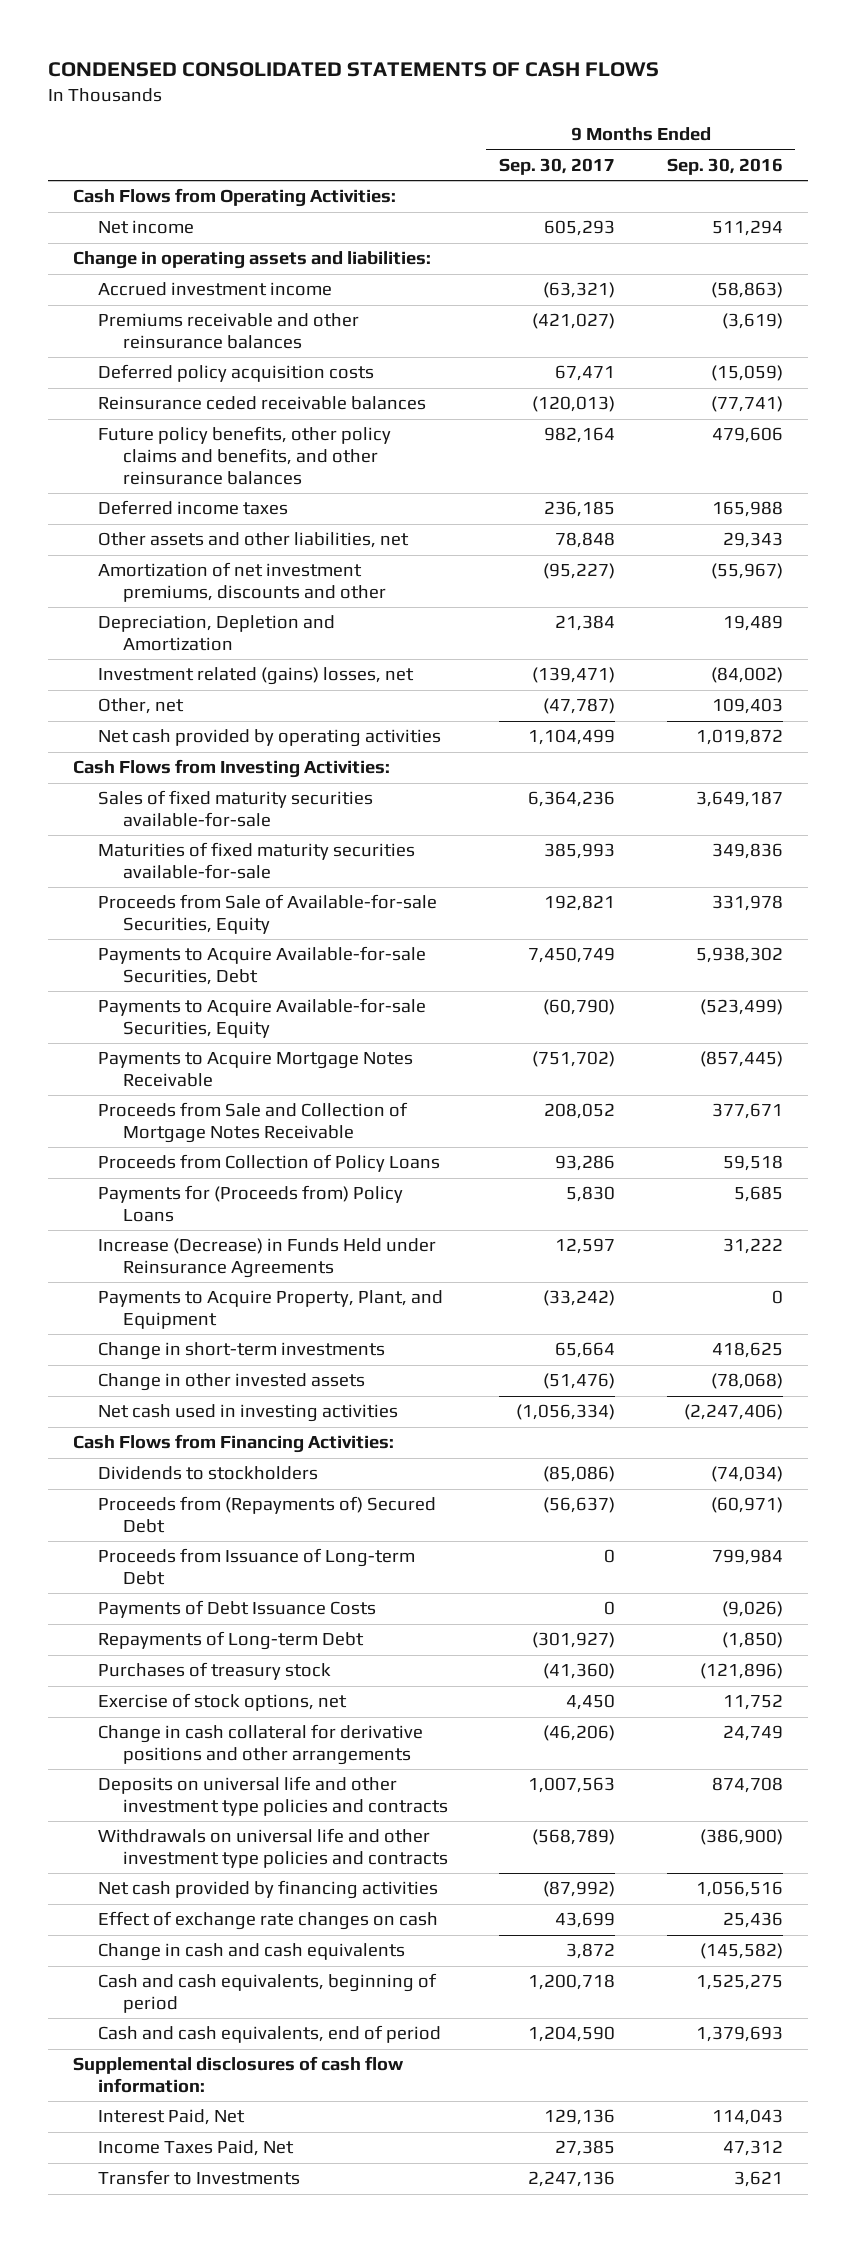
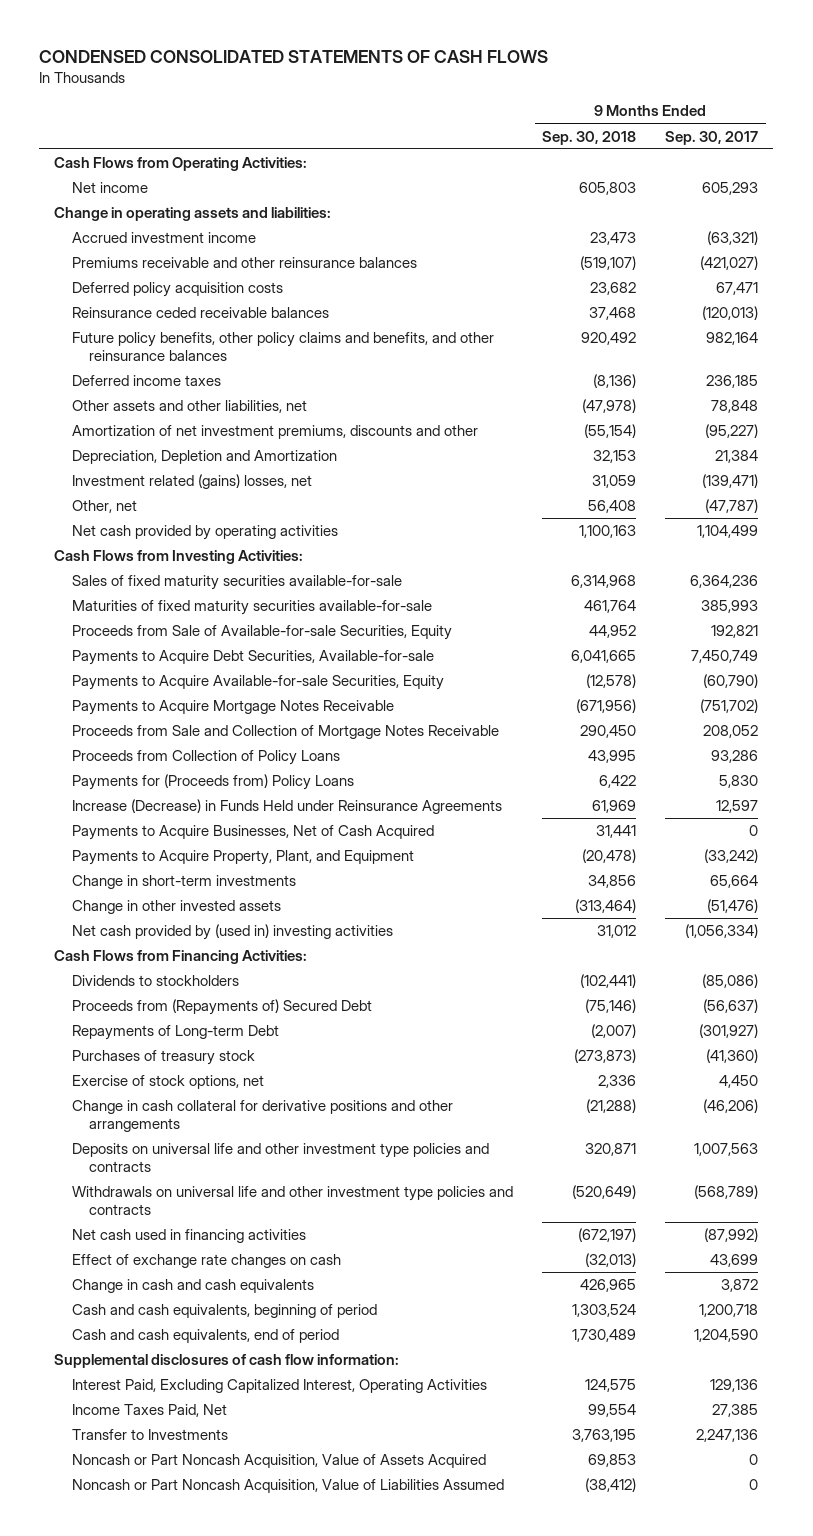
[666,157,783,175] Sep. 30, 2016 -> none
none -> [542,130,637,145] Sep. 30, 2018
[98,946,427,986] Payments to Acquire Available-for-sale Securities, Debt -> [71,650,434,666] Payments to Acquire Debt Securities, Available-for-sale
none -> [71,825,434,841] Payments to Acquire Businesses, Net of Cash Acquired
[98,1404,399,1423] Net cash used in investing activities -> [71,924,393,941] Net cash provided by (used in) investing activities
[98,1548,416,1586] Proceeds from Issuance of Long-term Debt -> none
[98,1600,377,1619] Payments of Debt Issuance Costs -> none
[98,1880,439,1900] Net cash provided by financing activities -> [71,1229,306,1244] Net cash used in financing activities
[98,2109,246,2126] Interest Paid, Net -> [71,1379,487,1394] Interest Paid, Excluding Capitalized Interest, Operating Activities
none -> [71,1454,486,1469] Noncash or Part Noncash Acquisition, Value of Assets Acquired
none -> [71,1479,504,1494] Noncash or Part Noncash Acquisition, Value of Liabilities Assumed

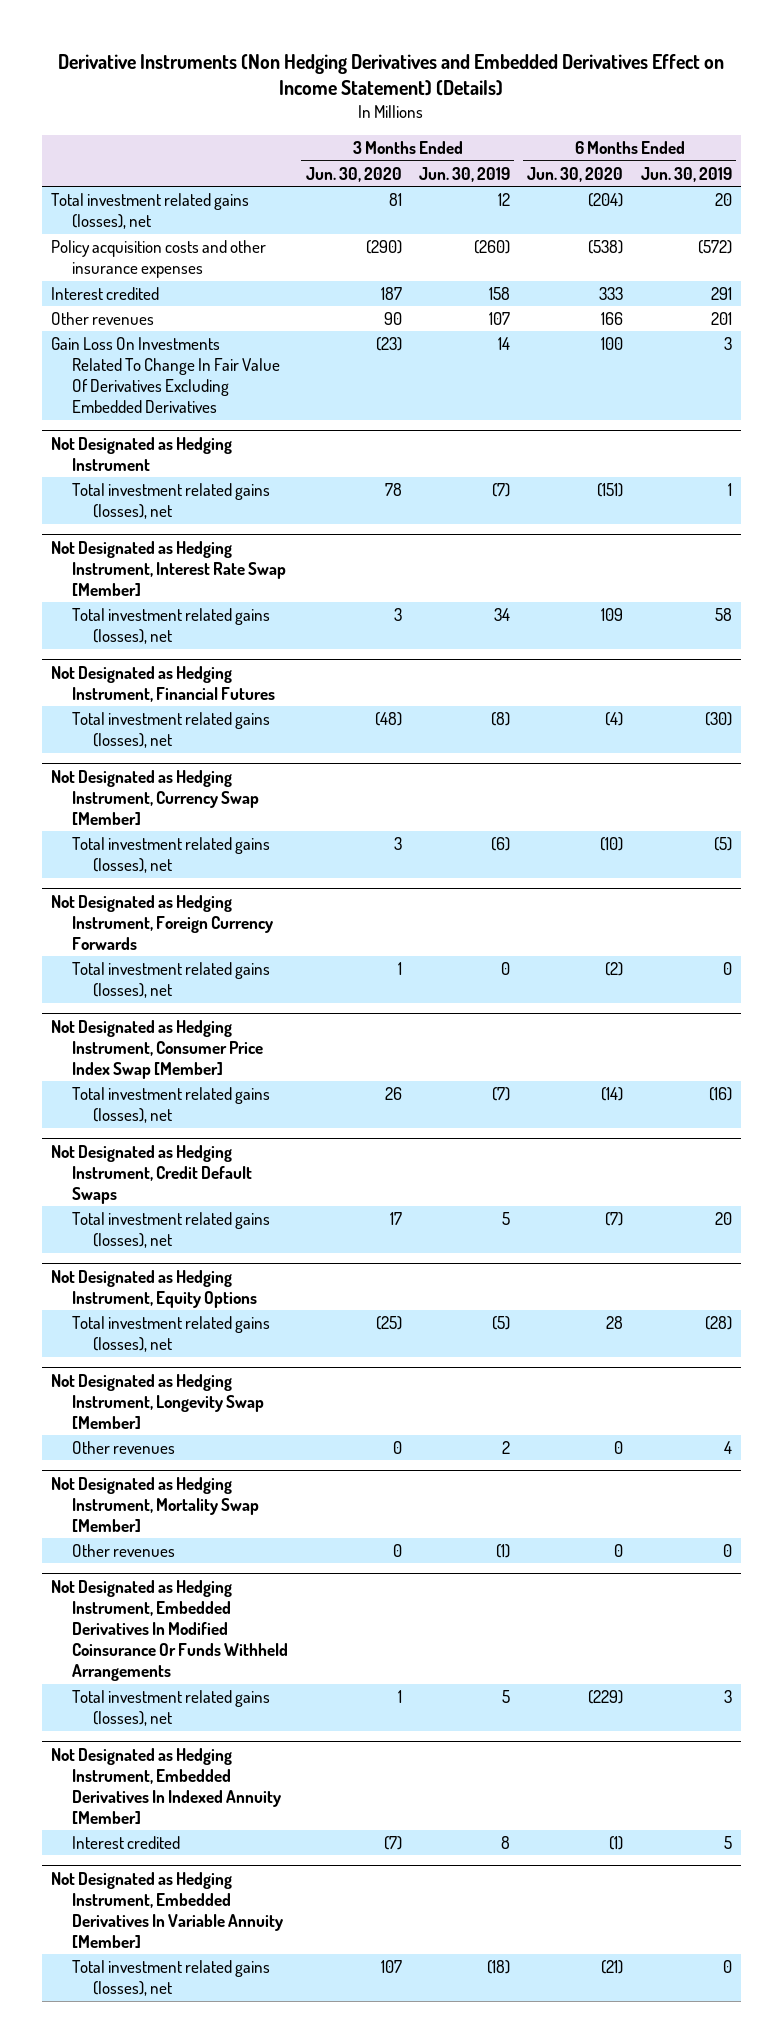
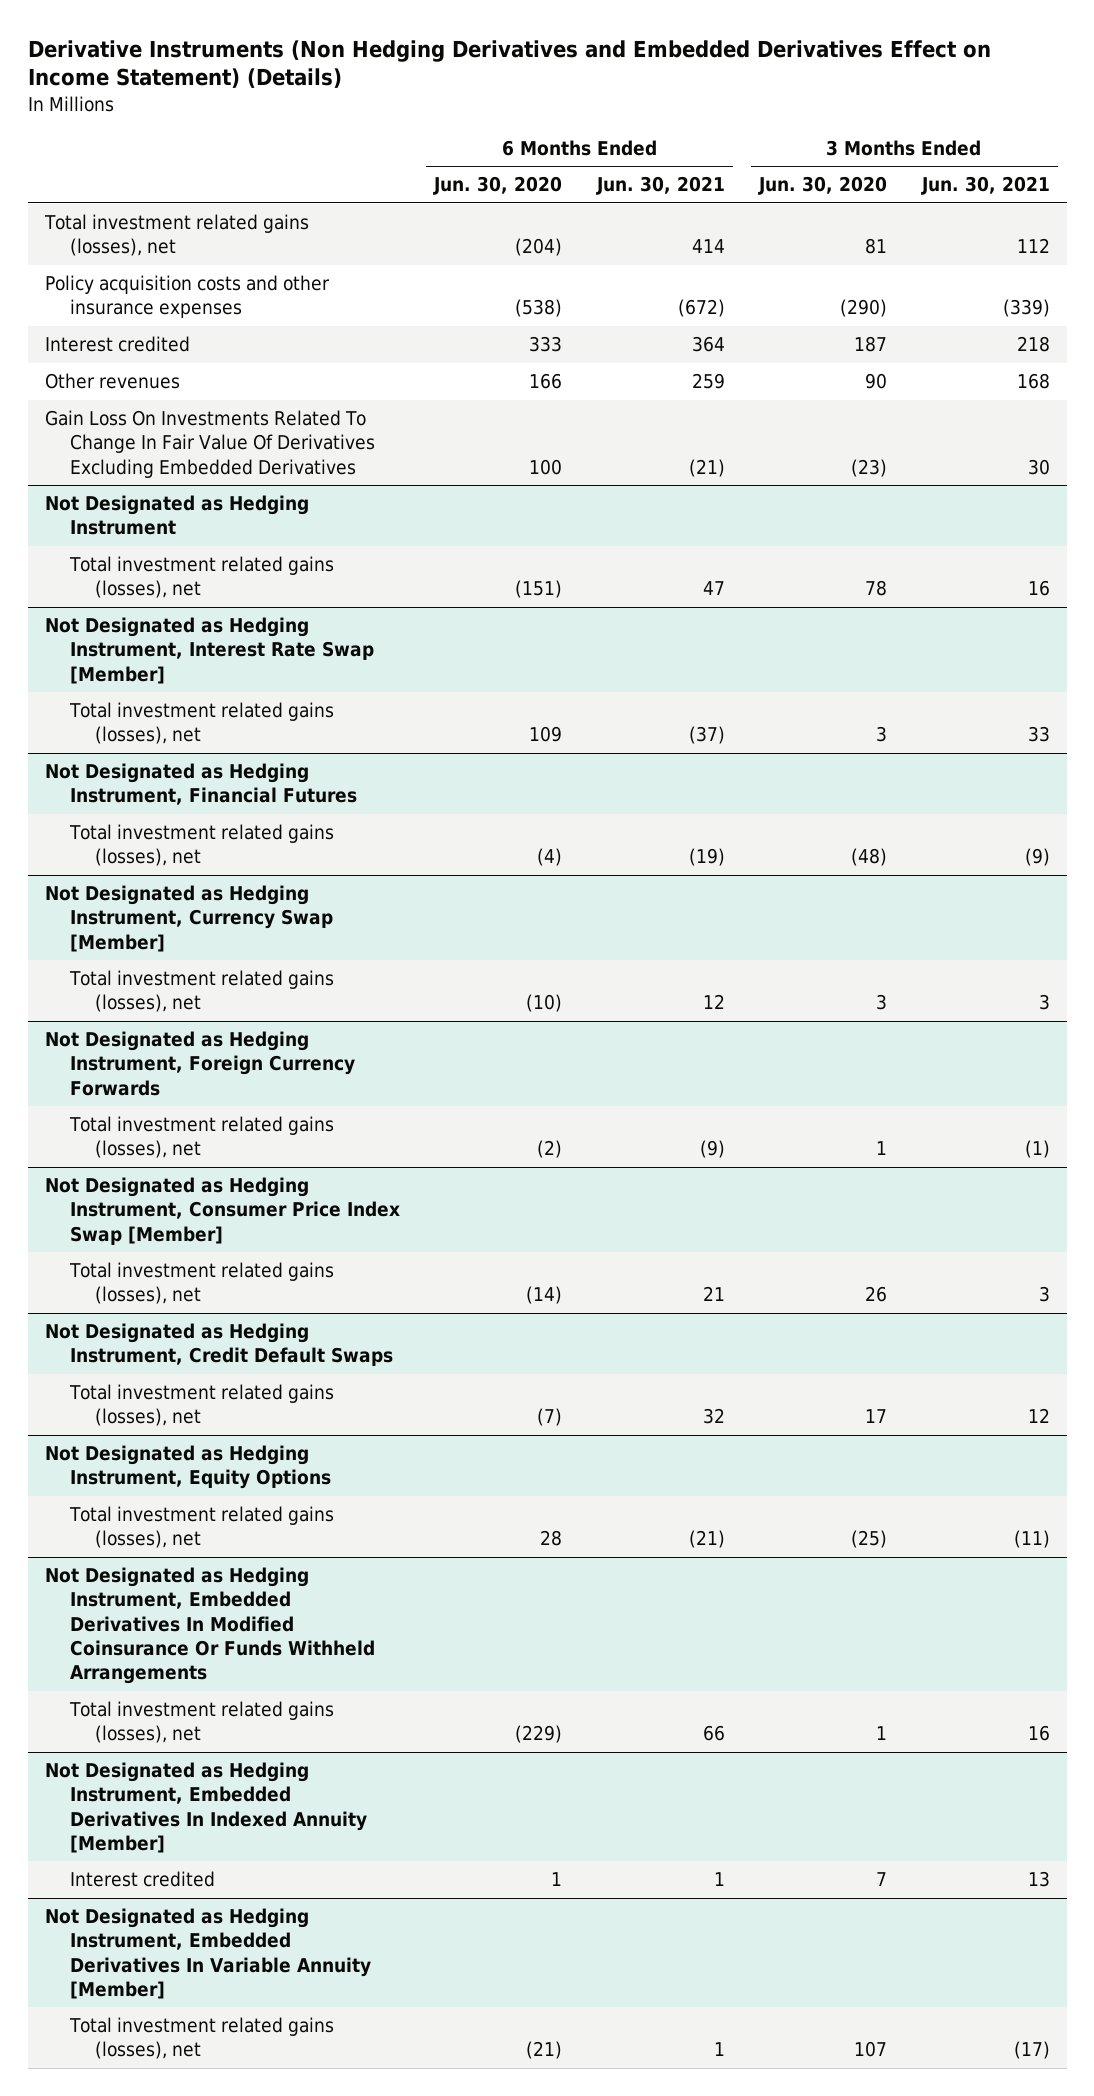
[419,166,511,182] Jun. 30, 2019 -> none
[640,166,732,182] Jun. 30, 2019 -> none
none -> [595,176,725,196] Jun. 30, 2021
none -> [920,176,1050,196] Jun. 30, 2021
[51,1373,265,1429] Not Designated as Hedging Instrument, Longevity Swap [Member] -> none
[72,1440,176,1454] Other revenues -> none
[51,1476,260,1532] Not Designated as Hedging Instrument, Mortality Swap [Member] -> none
[72,1543,176,1557] Other revenues -> none
[383,1835,402,1850] (7) -> [876,1872,888,1887] 7
[609,1835,624,1850] (1) -> [551,1872,563,1887] 1

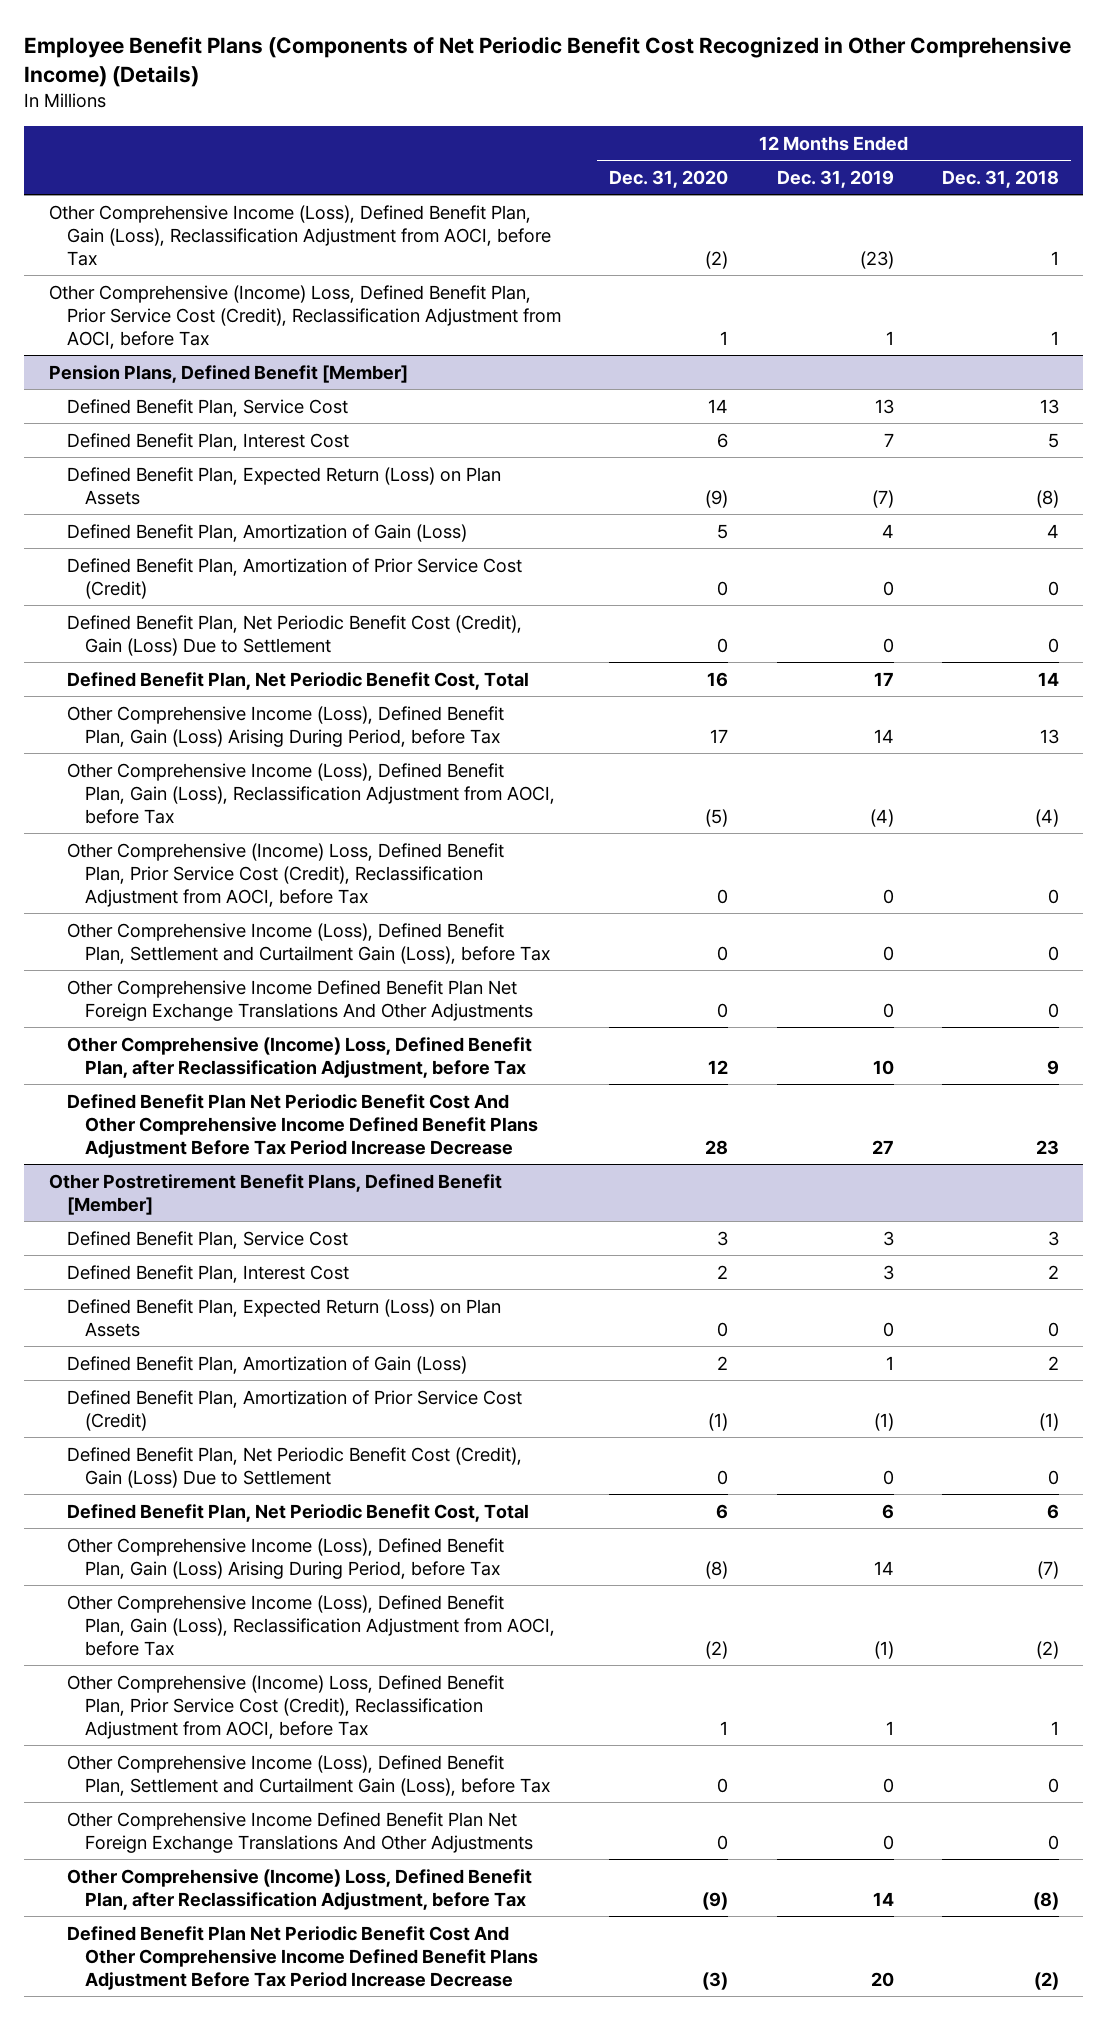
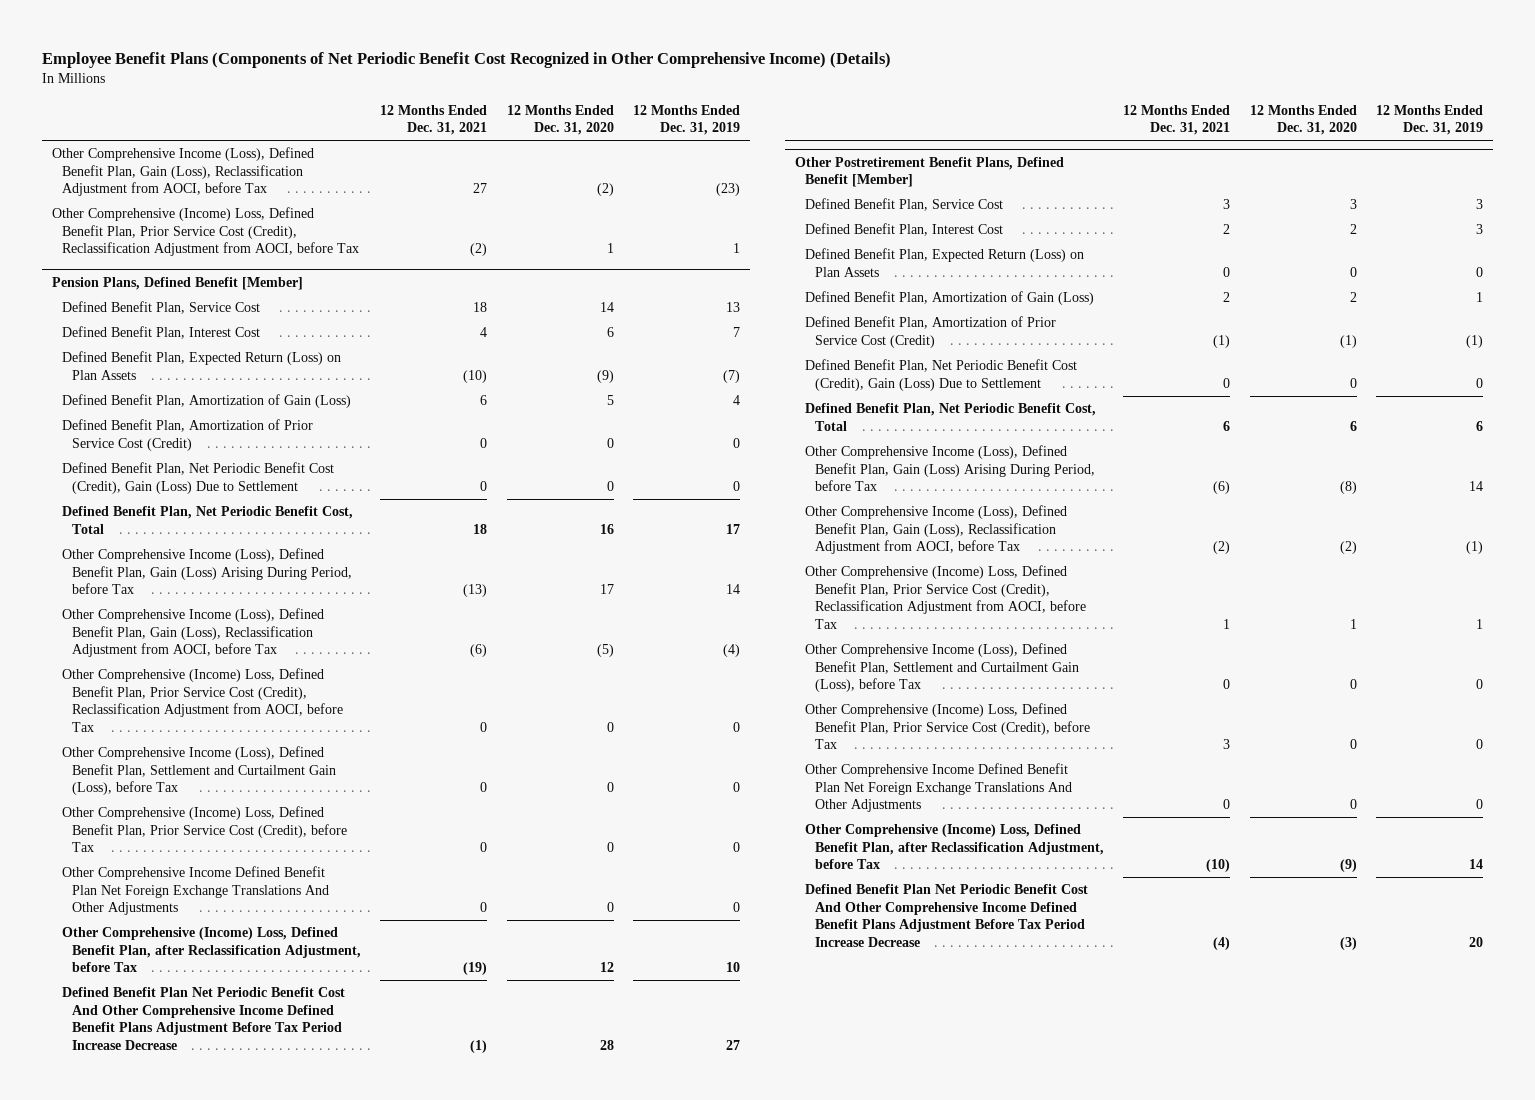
[942,169,1060,188] Dec. 31, 2018 -> none
none -> [380,104,488,136] 12 Months Ended Dec. 31, 2021
none -> [61,806,347,853] Other Comprehensive (Income) Loss, Defined Benefit Plan, Prior Service Cost (Credit), before Tax
none -> [804,703,1091,750] Other Comprehensive (Income) Loss, Defined Benefit Plan, Prior Service Cost (Credit), before Tax

